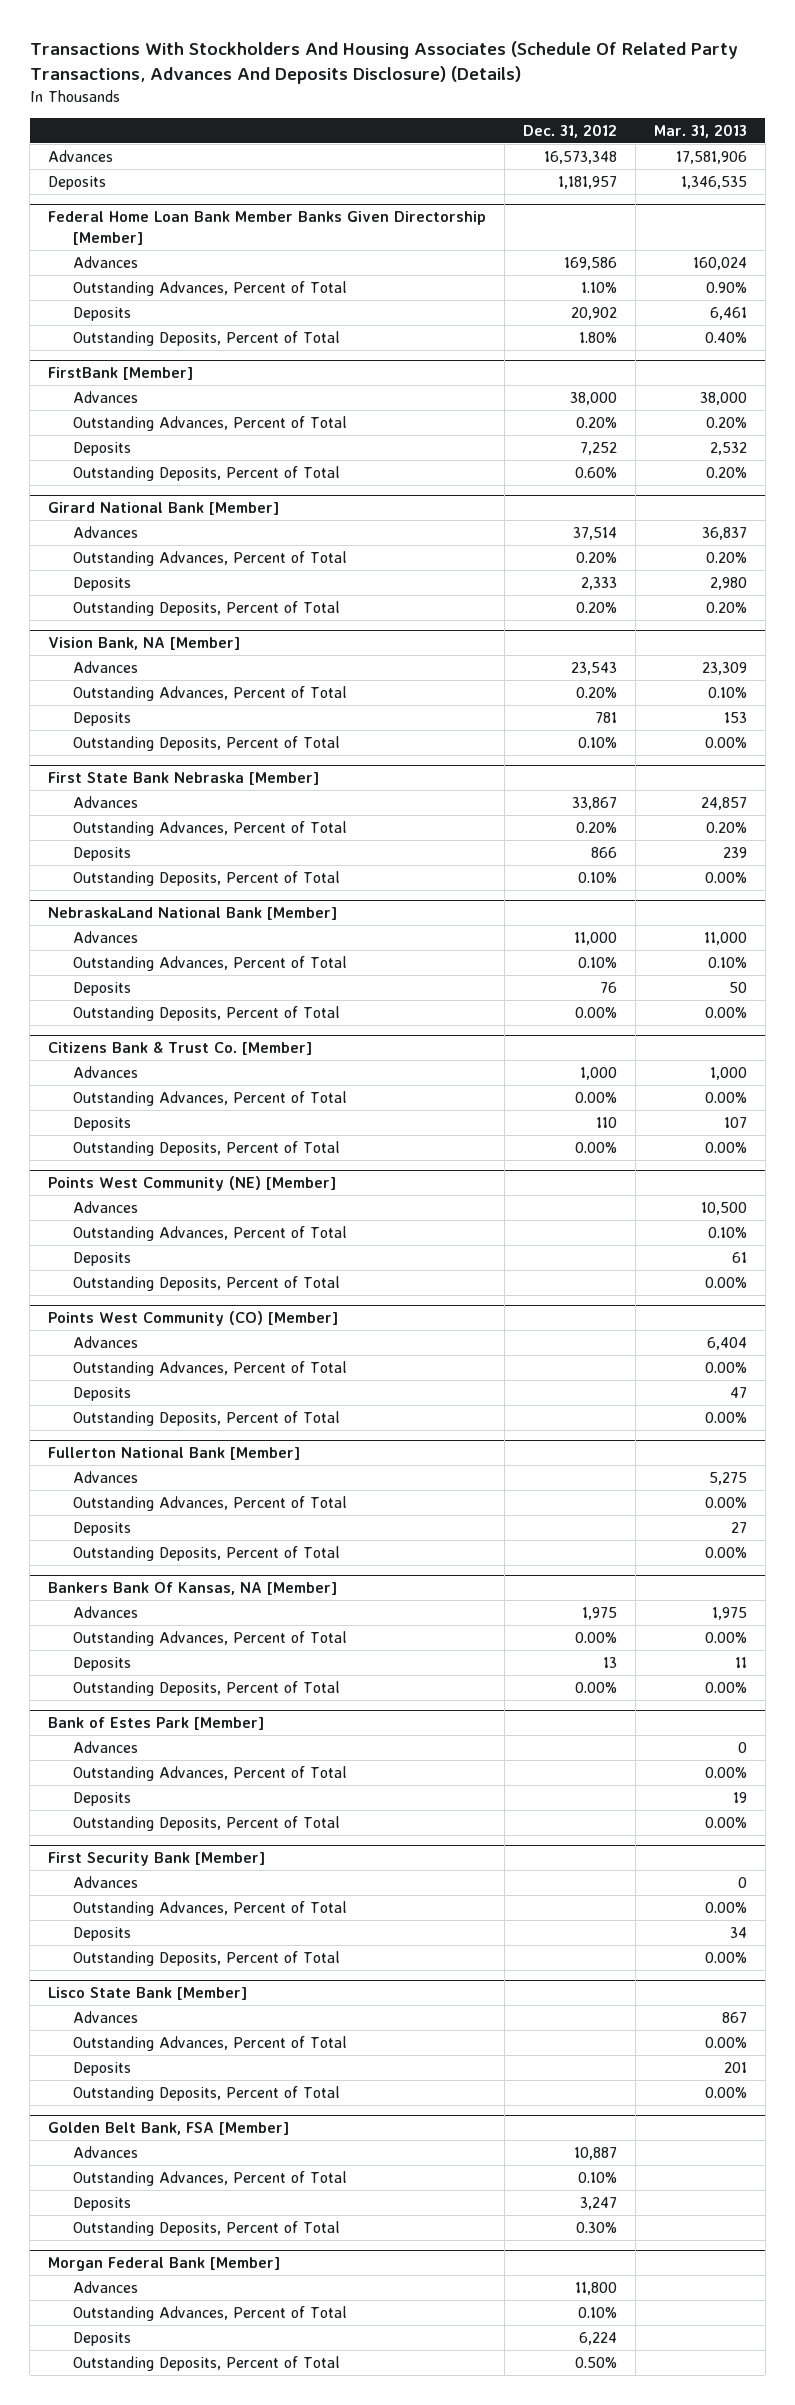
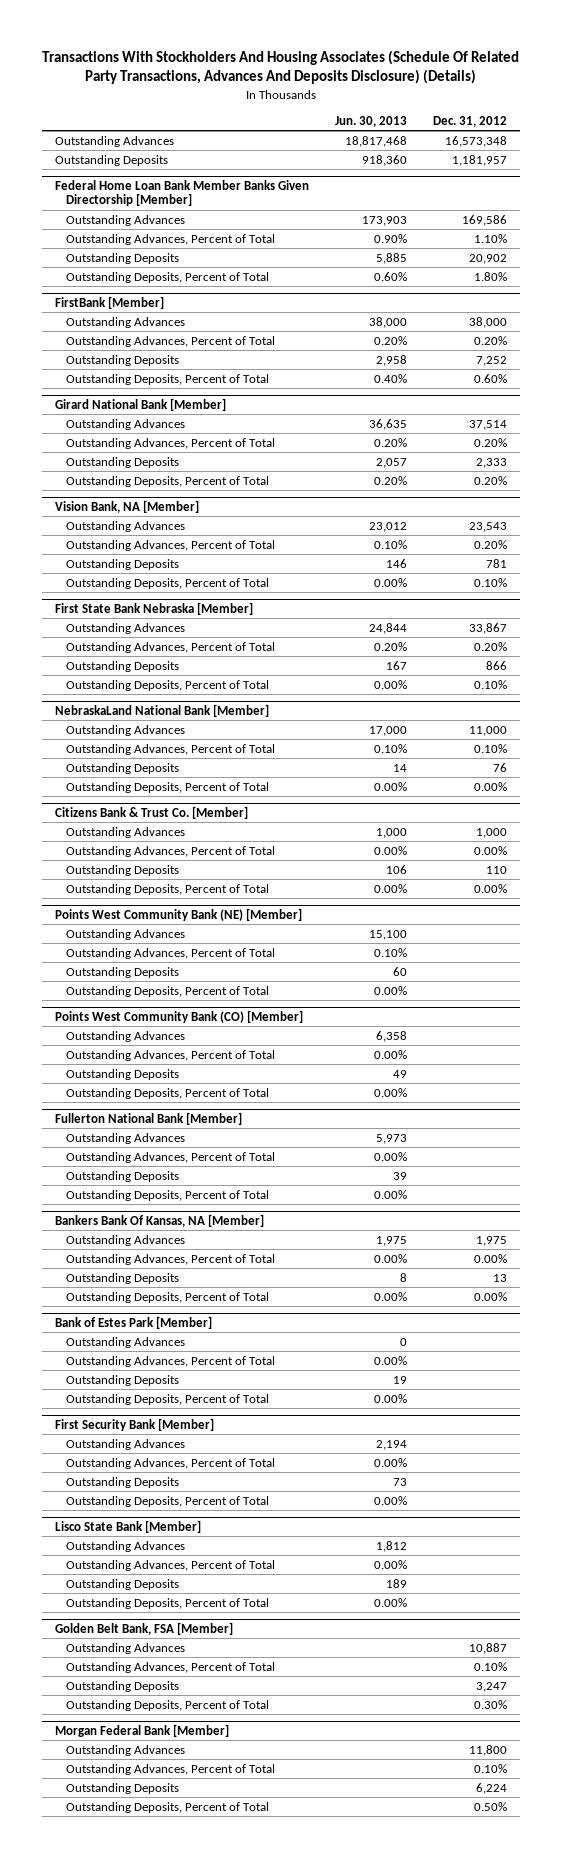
[653,123,747,138] Mar. 31, 2013 -> none
none -> [335,115,408,127] Jun. 30, 2013
[47,150,113,163] Advances -> [55,135,175,147] Outstanding Advances
[47,176,106,191] Deposits -> [55,154,169,166] Outstanding Deposits
[72,256,138,269] Advances -> [66,214,186,226] Outstanding Advances
[72,307,131,322] Deposits -> [66,252,180,264] Outstanding Deposits
[72,391,138,404] Advances -> [66,316,186,328] Outstanding Advances
[72,442,131,457] Deposits -> [66,354,180,366] Outstanding Deposits
[72,526,138,539] Advances -> [66,418,186,430] Outstanding Advances
[72,577,131,592] Deposits -> [66,456,180,468] Outstanding Deposits
[72,661,138,674] Advances -> [66,520,186,532] Outstanding Advances
[72,712,131,727] Deposits -> [66,558,180,570] Outstanding Deposits
[72,796,138,809] Advances -> [66,622,186,634] Outstanding Advances
[72,847,131,862] Deposits -> [66,660,180,672] Outstanding Deposits
[72,931,138,944] Advances -> [66,724,186,736] Outstanding Advances
[72,982,131,997] Deposits -> [66,762,180,774] Outstanding Deposits
[72,1066,138,1079] Advances -> [66,826,186,838] Outstanding Advances
[72,1117,131,1132] Deposits -> [66,864,180,876] Outstanding Deposits
[47,1176,336,1192] Points West Community (NE) [Member] -> [55,907,303,921] Points West Community Bank (NE) [Member]
[72,1201,138,1214] Advances -> [66,928,186,940] Outstanding Advances
[72,1252,131,1267] Deposits -> [66,966,180,978] Outstanding Deposits
[47,1311,338,1327] Points West Community (CO) [Member] -> [55,1009,304,1023] Points West Community Bank (CO) [Member]
[72,1336,138,1349] Advances -> [66,1030,186,1042] Outstanding Advances
[72,1387,131,1402] Deposits -> [66,1068,180,1080] Outstanding Deposits
[72,1471,138,1484] Advances -> [66,1132,186,1144] Outstanding Advances
[72,1522,131,1537] Deposits -> [66,1170,180,1182] Outstanding Deposits
[72,1606,138,1619] Advances -> [66,1234,186,1246] Outstanding Advances
[72,1657,131,1672] Deposits -> [66,1272,180,1284] Outstanding Deposits
[72,1741,138,1754] Advances -> [66,1336,186,1348] Outstanding Advances
[72,1792,131,1807] Deposits -> [66,1374,180,1386] Outstanding Deposits
[72,1876,138,1889] Advances -> [66,1438,186,1450] Outstanding Advances
[72,1927,131,1942] Deposits -> [66,1476,180,1488] Outstanding Deposits
[72,2011,138,2024] Advances -> [66,1540,186,1552] Outstanding Advances
[72,2062,131,2077] Deposits -> [66,1578,180,1590] Outstanding Deposits
[72,2146,138,2159] Advances -> [66,1642,186,1654] Outstanding Advances
[72,2197,131,2212] Deposits -> [66,1680,180,1692] Outstanding Deposits
[72,2281,138,2294] Advances -> [66,1744,186,1756] Outstanding Advances
[72,2332,131,2347] Deposits -> [66,1782,180,1794] Outstanding Deposits

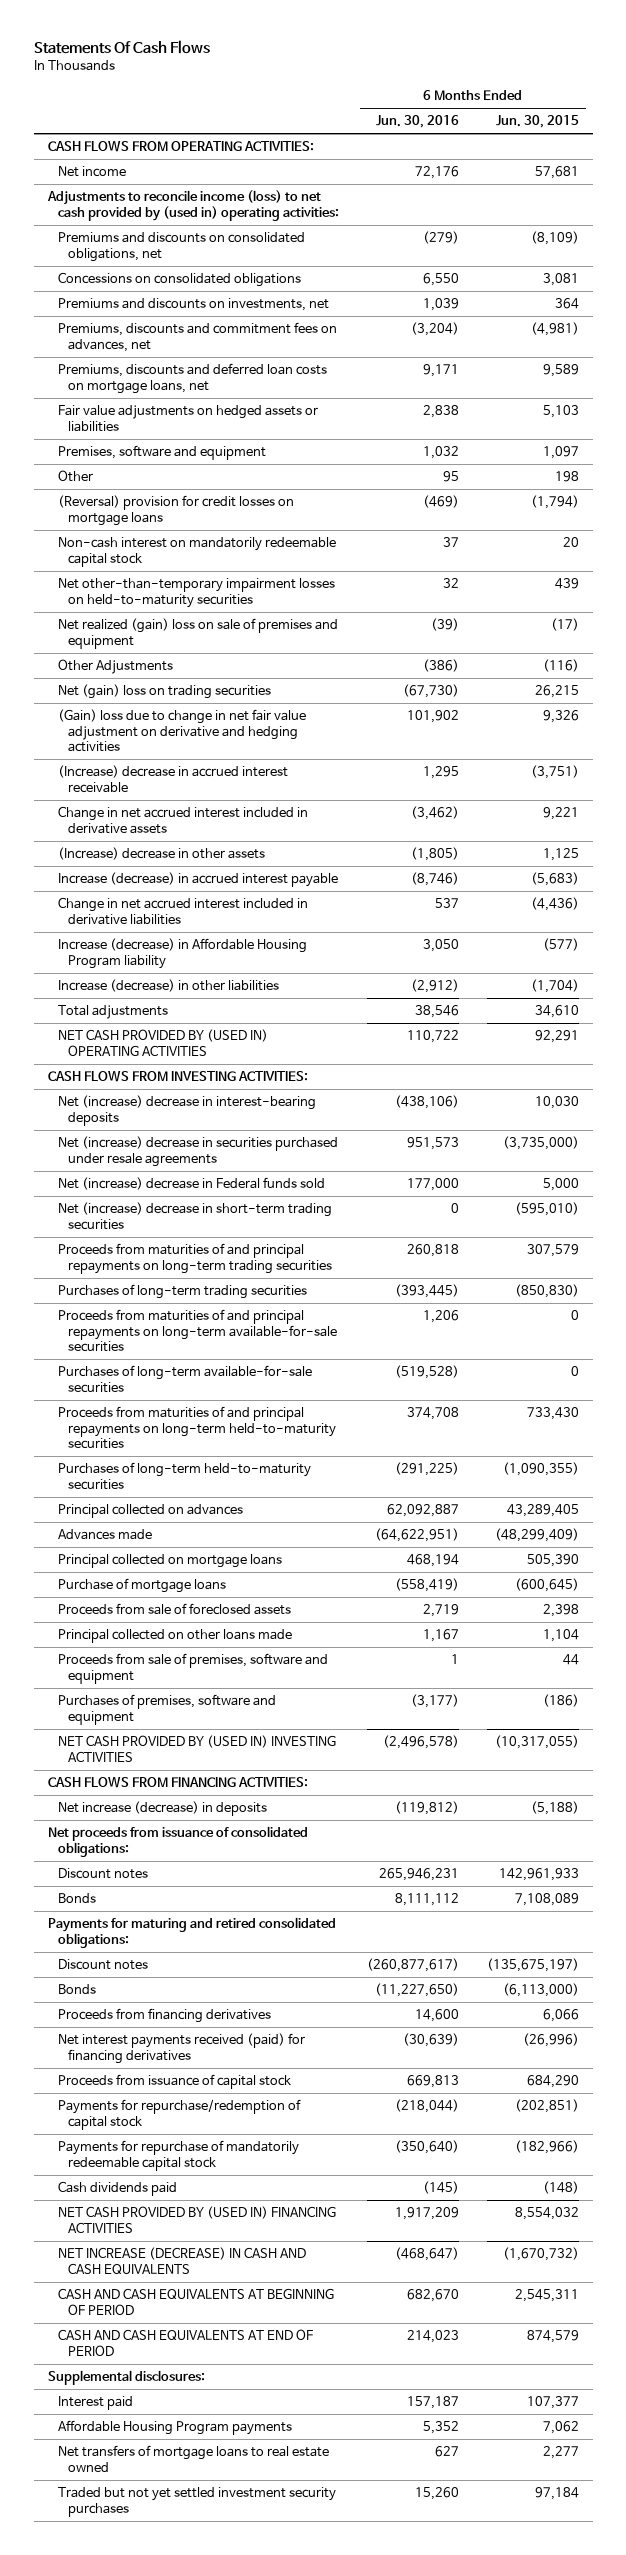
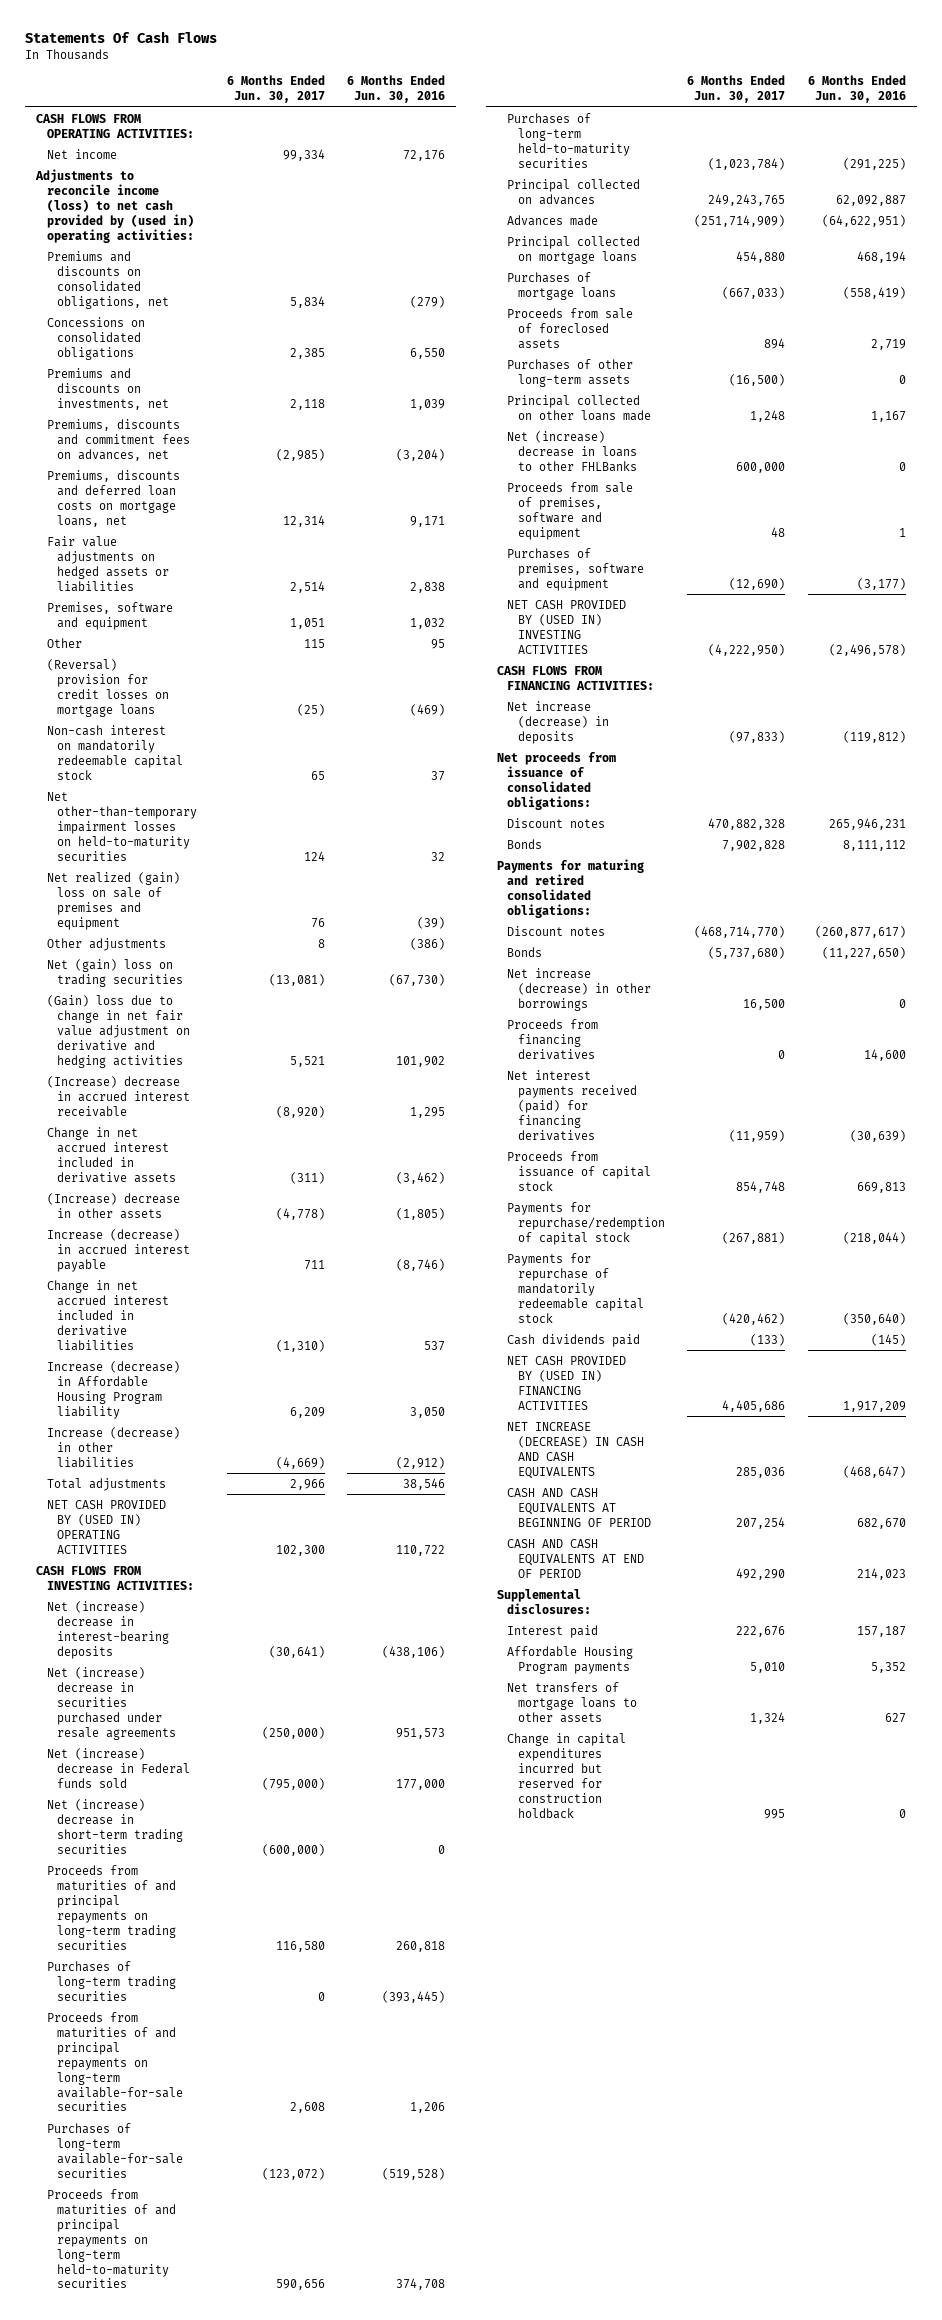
[495,115,579,129] Jun. 30, 2015 -> none
none -> [226,75,325,104] 6 Months Ended Jun. 30, 2017
[57,659,173,675] Other Adjustments -> [46,937,166,951] Other adjustments
[57,1578,226,1594] Purchase of mortgage loans -> [507,271,616,300] Purchases of mortgage loans
none -> [507,358,634,387] Purchases of other long-term assets
none -> [507,430,637,472] Net (increase) decrease in loans to other FHLBanks
none -> [507,967,651,1011] Net increase (decrease) in other borrowings
[57,2487,336,2517] Traded but not yet settled investment security purchases -> none
[57,2445,329,2472] Net transfers of mortgage loans to real estate owned -> [507,1681,637,1723] Net transfers of mortgage loans to other assets
none -> [507,1732,627,1819] Change in capital expenditures incurred but reserved for construction holdback

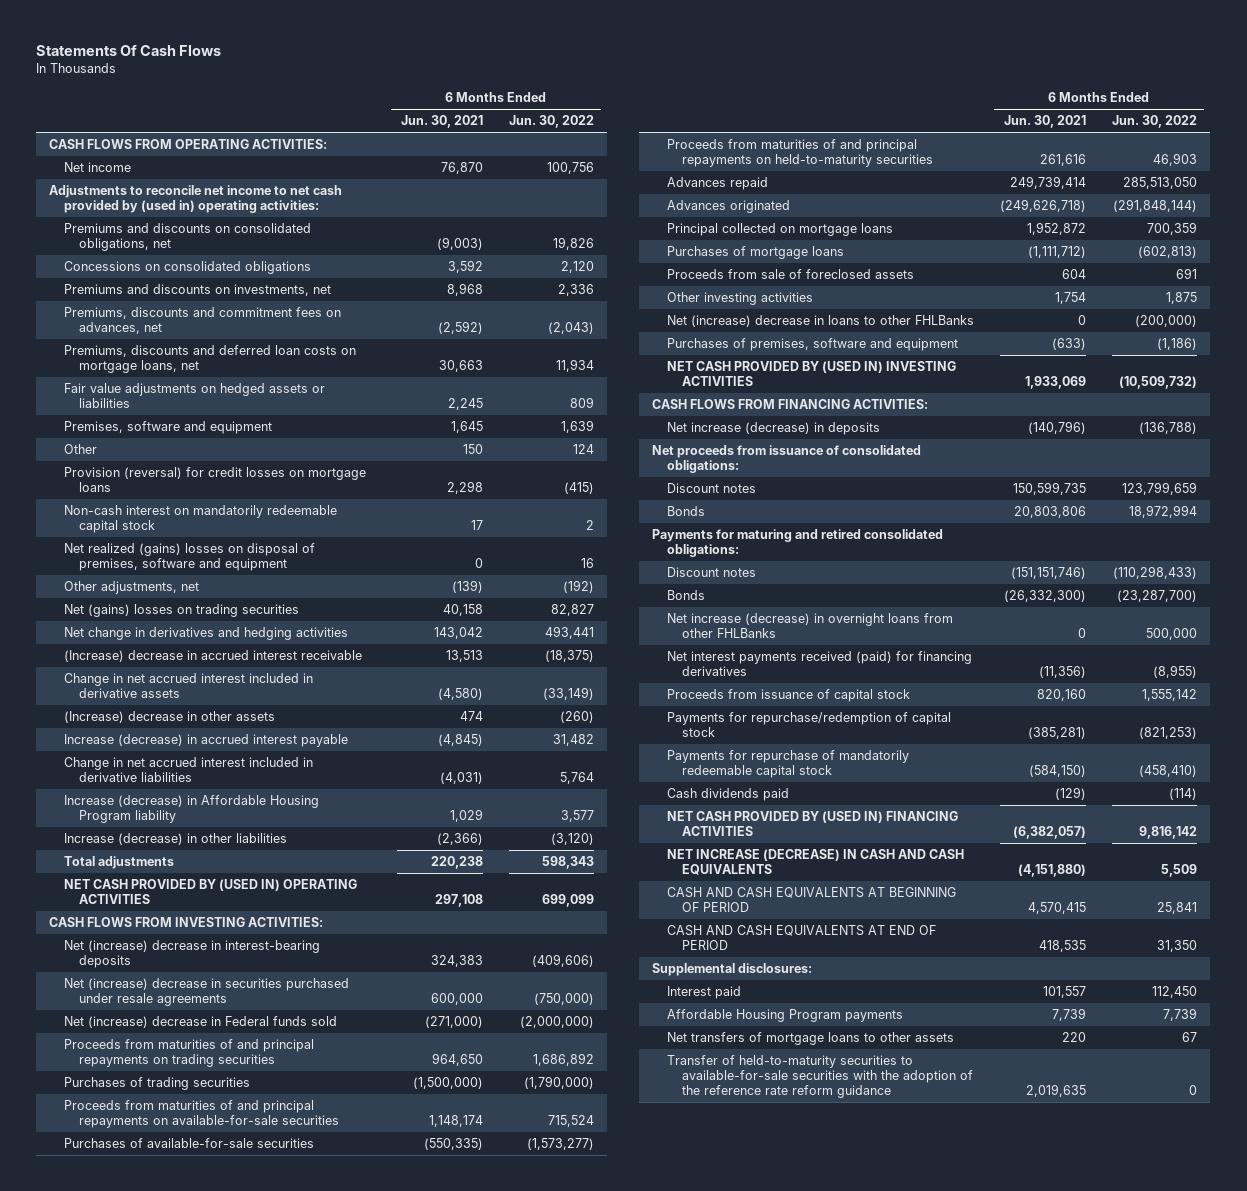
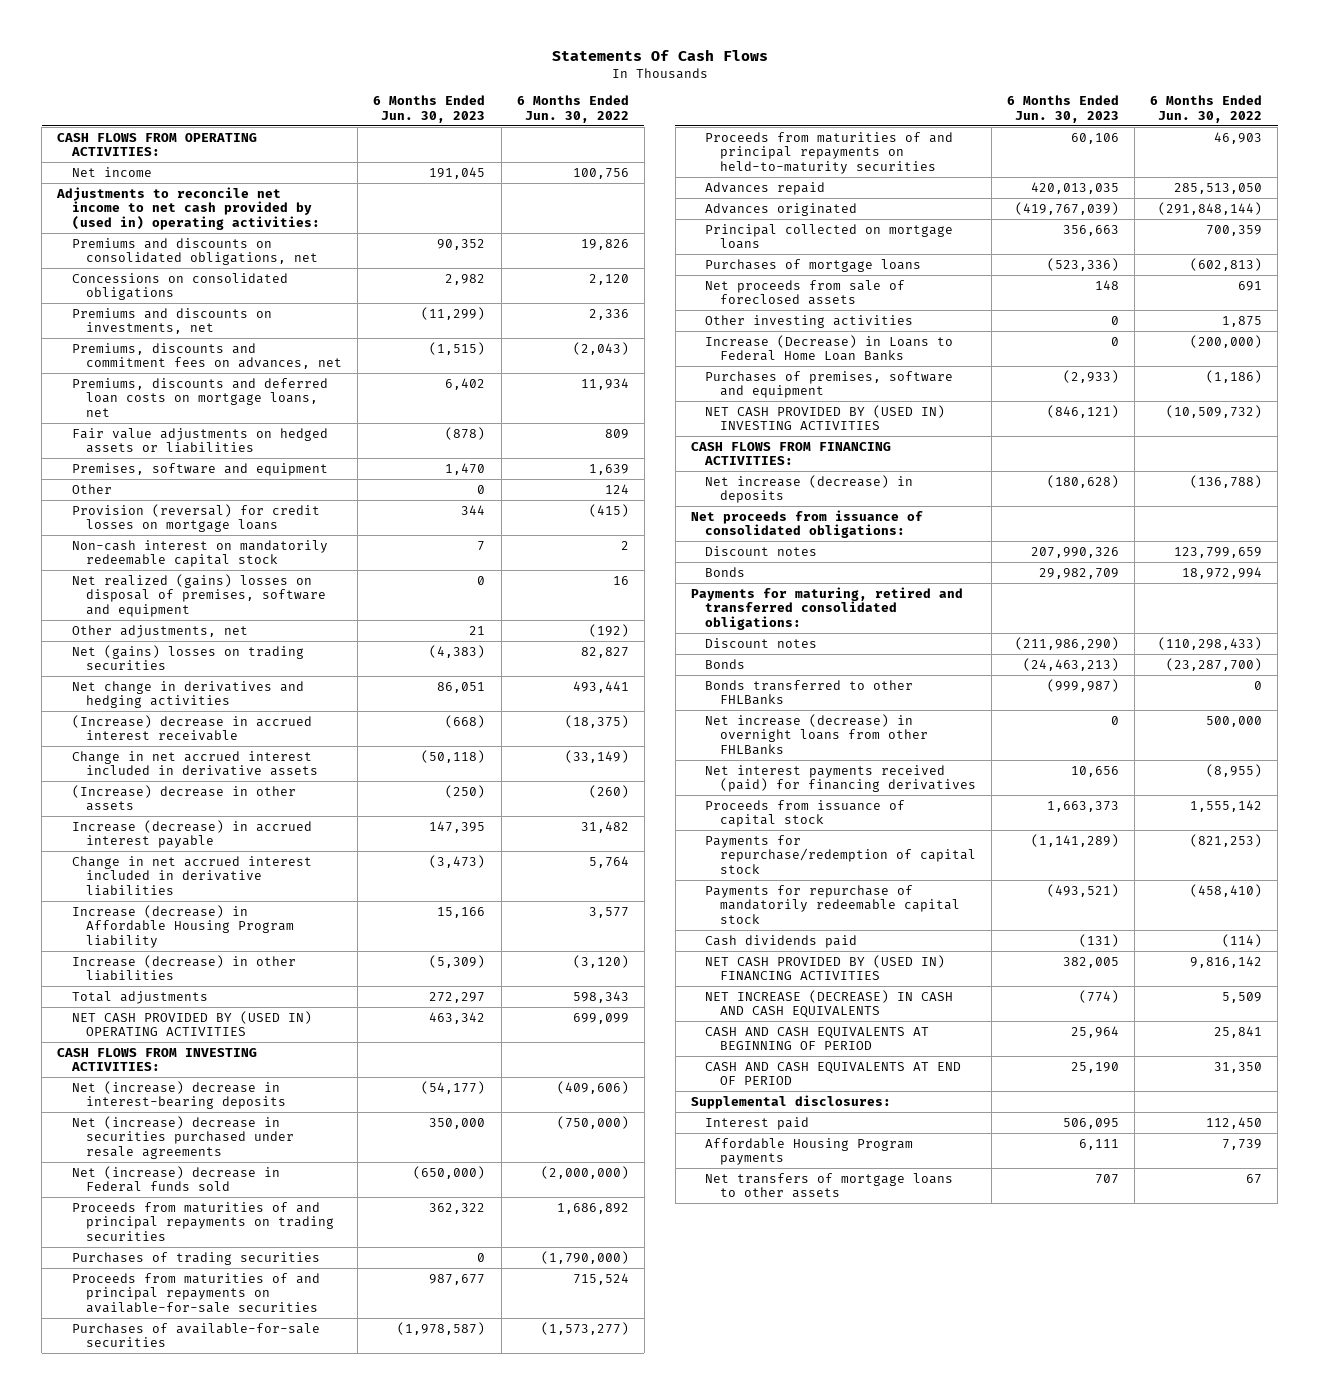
[401,115,484,129] Jun. 30, 2021 -> none
none -> [373,94,486,123] 6 Months Ended Jun. 30, 2023
[666,269,914,280] Proceeds from sale of foreclosed assets -> [705,279,906,306] Net proceeds from sale of foreclosed assets
[666,315,974,328] Net (increase) decrease in loans to other FHLBanks -> [705,334,954,362] Increase (Decrease) in Loans to Federal Home Loan Banks
[652,529,944,558] Payments for maturing and retired consolidated obligations: -> [690,586,963,630] Payments for maturing, retired and transferred consolidated obligations:
none -> [705,679,914,706] Bonds transferred to other FHLBanks
[666,1055,973,1098] Transfer of held-to-maturity securities to available-for-sale securities with the adoption of the reference rate reform guidance -> none

